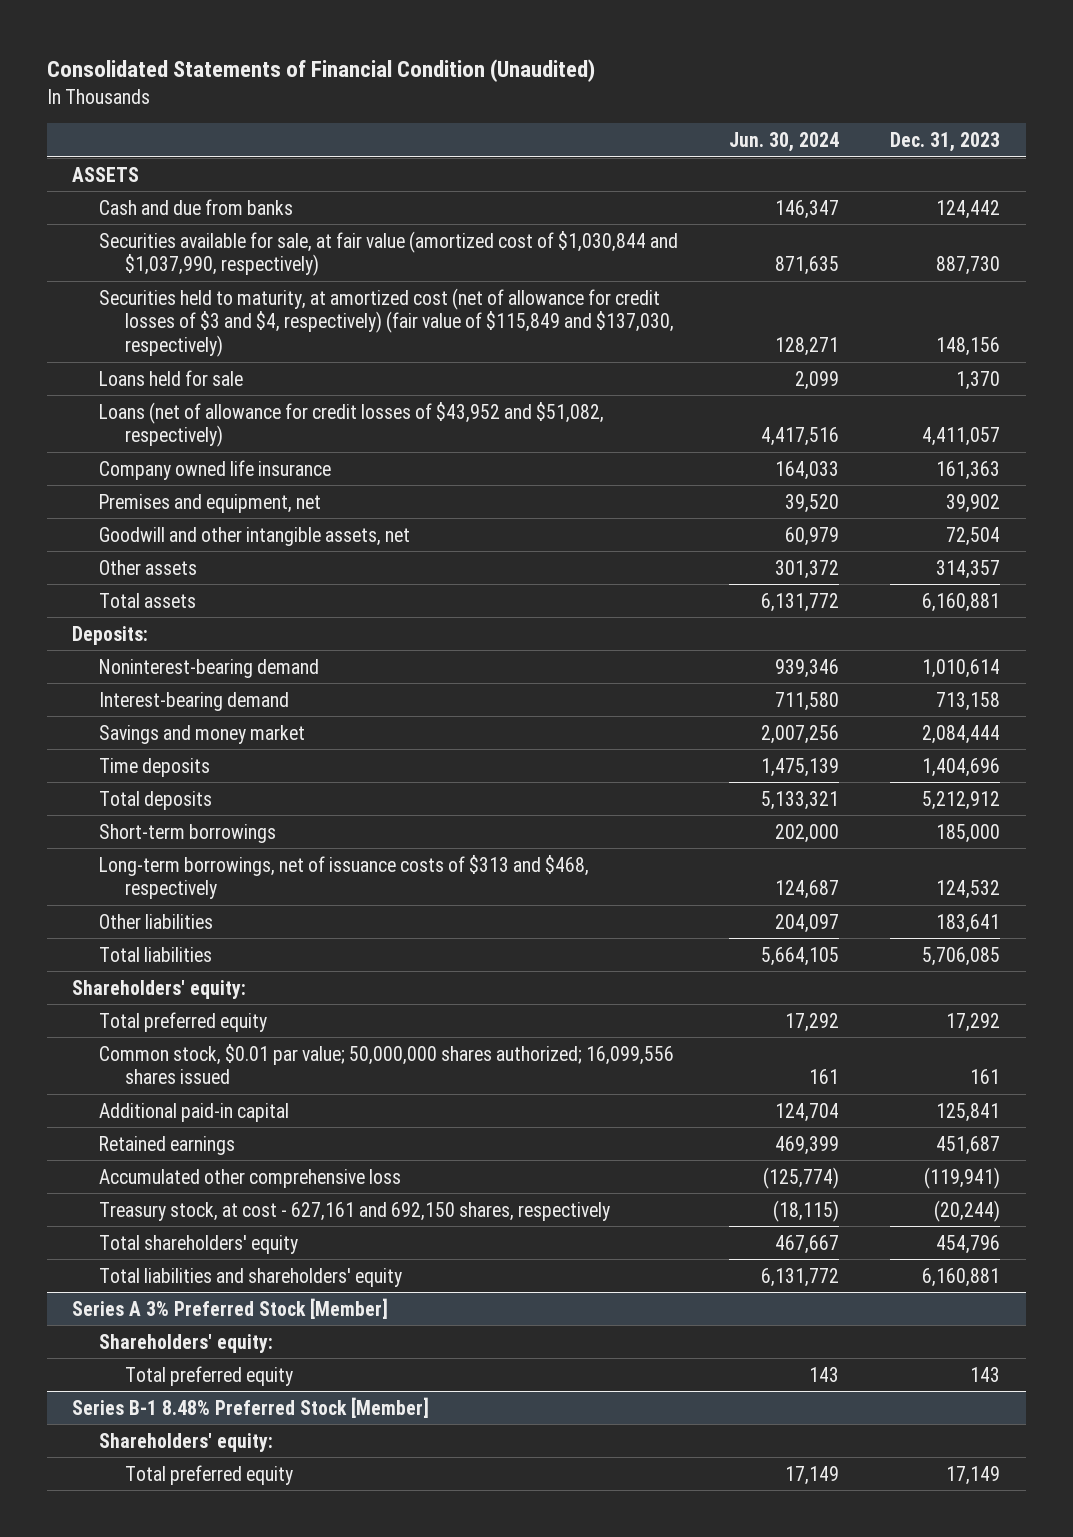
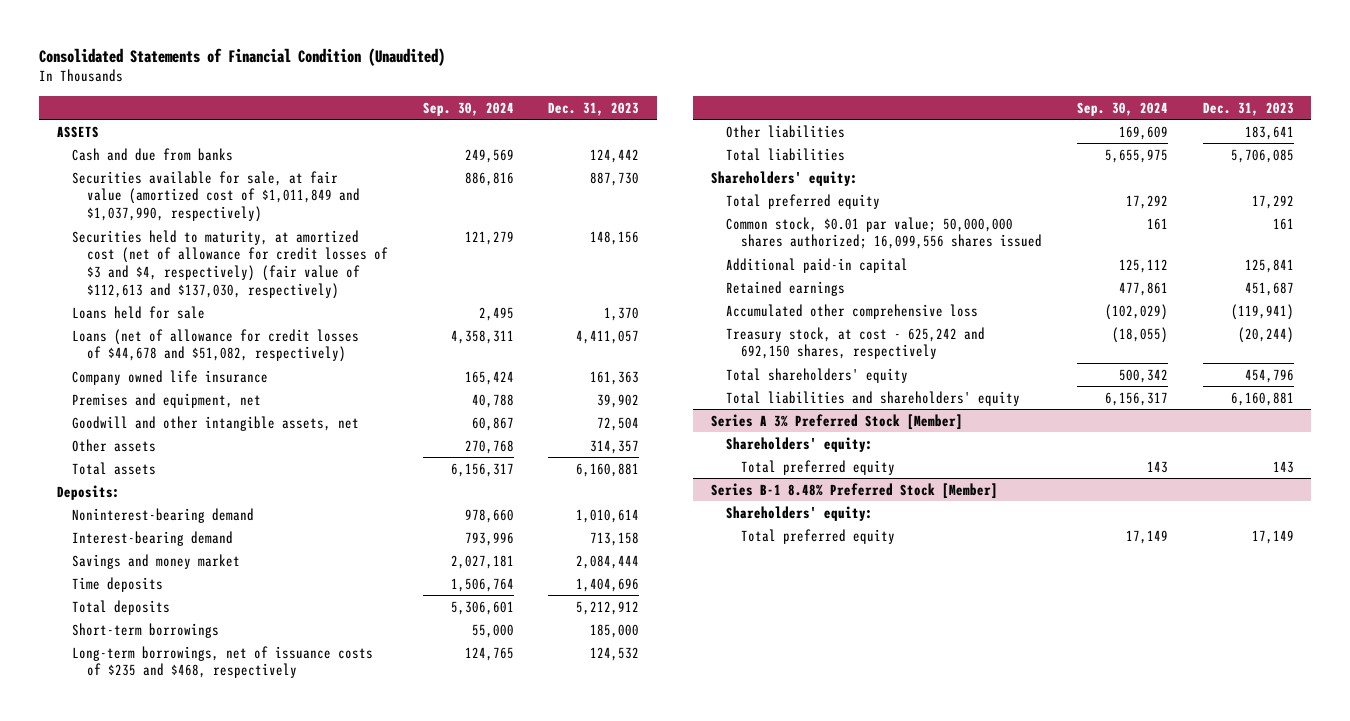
[729,131,840,152] Jun. 30, 2024 -> none
none -> [422,101,514,116] Sep. 30, 2024
[98,230,678,277] Securities available for sale, at fair value (amortized cost of $1,030,844 and $1,037,990, respectively) -> [71,170,360,223] Securities available for sale, at fair value (amortized cost of $1,011,849 and $1,037,990, respectively)
[98,287,675,358] Securities held to maturity, at amortized cost (net of allowance for credit losses of $3 and $4, respectively) (fair value of $115,849 and $137,030, respectively) -> [71,229,388,299] Securities held to maturity, at amortized cost (net of allowance for credit losses of $3 and $4, respectively) (fair value of $112,613 and $137,030, respectively)
[98,401,604,448] Loans (net of allowance for credit losses of $43,952 and $51,082, respectively) -> [71,328,359,363] Loans (net of allowance for credit losses of $44,678 and $51,082, respectively)
[98,854,589,900] Long-term borrowings, net of issuance costs of $313 and $468, respectively -> [71,645,373,679] Long-term borrowings, net of issuance costs of $235 and $468, respectively
[98,1201,610,1221] Treasury stock, at cost - 627,161 and 692,150 shares, respectively -> [725,326,985,360] Treasury stock, at cost - 625,242 and 692,150 shares, respectively

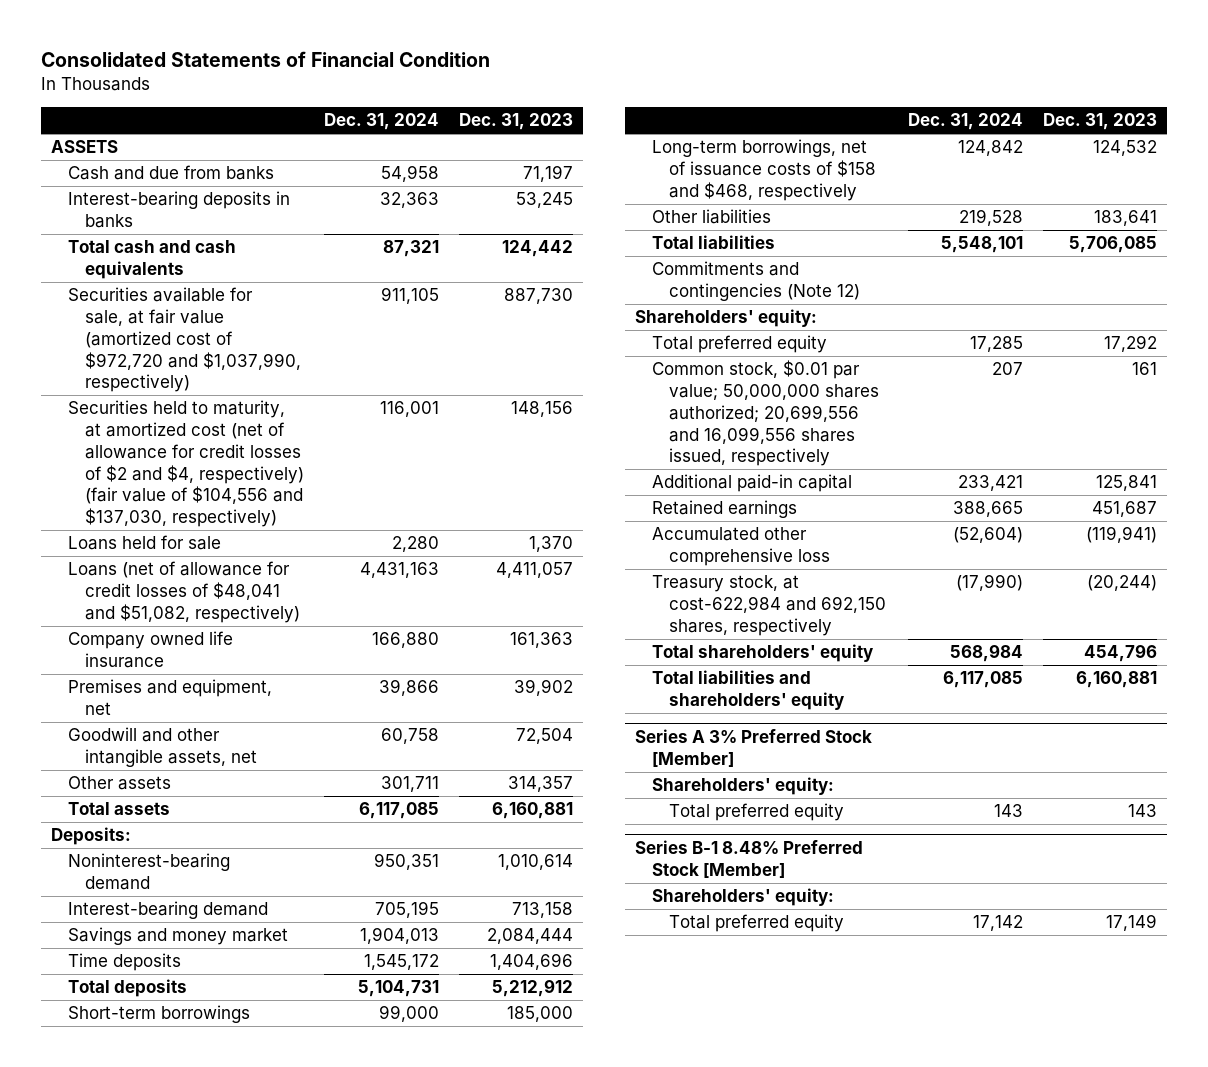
[39,47,446,66] Consolidated Statements of Financial Condition (Unaudited) -> [41,51,491,68] Consolidated Statements of Financial Condition
[422,101,514,116] Sep. 30, 2024 -> none
none -> [323,113,439,131] Dec. 31, 2024
[590,148,640,163] 124,442 -> [522,165,573,183] 71,197
none -> [68,191,291,229] Interest-bearing deposits in banks
none -> [68,240,237,280] Total cash and cash equivalents
[71,170,360,223] Securities available for sale, at fair value (amortized cost of $1,011,849 and $1,037,990, respectively) -> [68,287,302,393] Securities available for sale, at fair value (amortized cost of $972,720 and $1,037,990, respectively)
[71,229,388,299] Securities held to maturity, at amortized cost (net of allowance for credit losses of $3 and $4, respectively) (fair value of $112,613 and $137,030, respectively) -> [68,400,305,528] Securities held to maturity, at amortized cost (net of allowance for credit losses of $2 and $4, respectively) (fair value of $104,556 and $137,030, respectively)
[71,328,359,363] Loans (net of allowance for credit losses of $44,678 and $51,082, respectively) -> [68,561,301,623] Loans (net of allowance for credit losses of $48,041 and $51,082, respectively)
[71,645,373,679] Long-term borrowings, net of issuance costs of $235 and $468, respectively -> [651,139,876,201] Long-term borrowings, net of issuance costs of $158 and $468, respectively
none -> [651,261,860,302] Commitments and contingencies (Note 12)
[725,216,1042,250] Common stock, $0.01 par value; 50,000,000 shares authorized; 16,099,556 shares issued -> [651,360,879,467] Common stock, $0.01 par value; 50,000,000 shares authorized; 20,699,556 and 16,099,556 shares issued, respectively
[725,326,985,360] Treasury stock, at cost - 625,242 and 692,150 shares, respectively -> [651,575,886,636] Treasury stock, at cost-622,984 and 692,150 shares, respectively

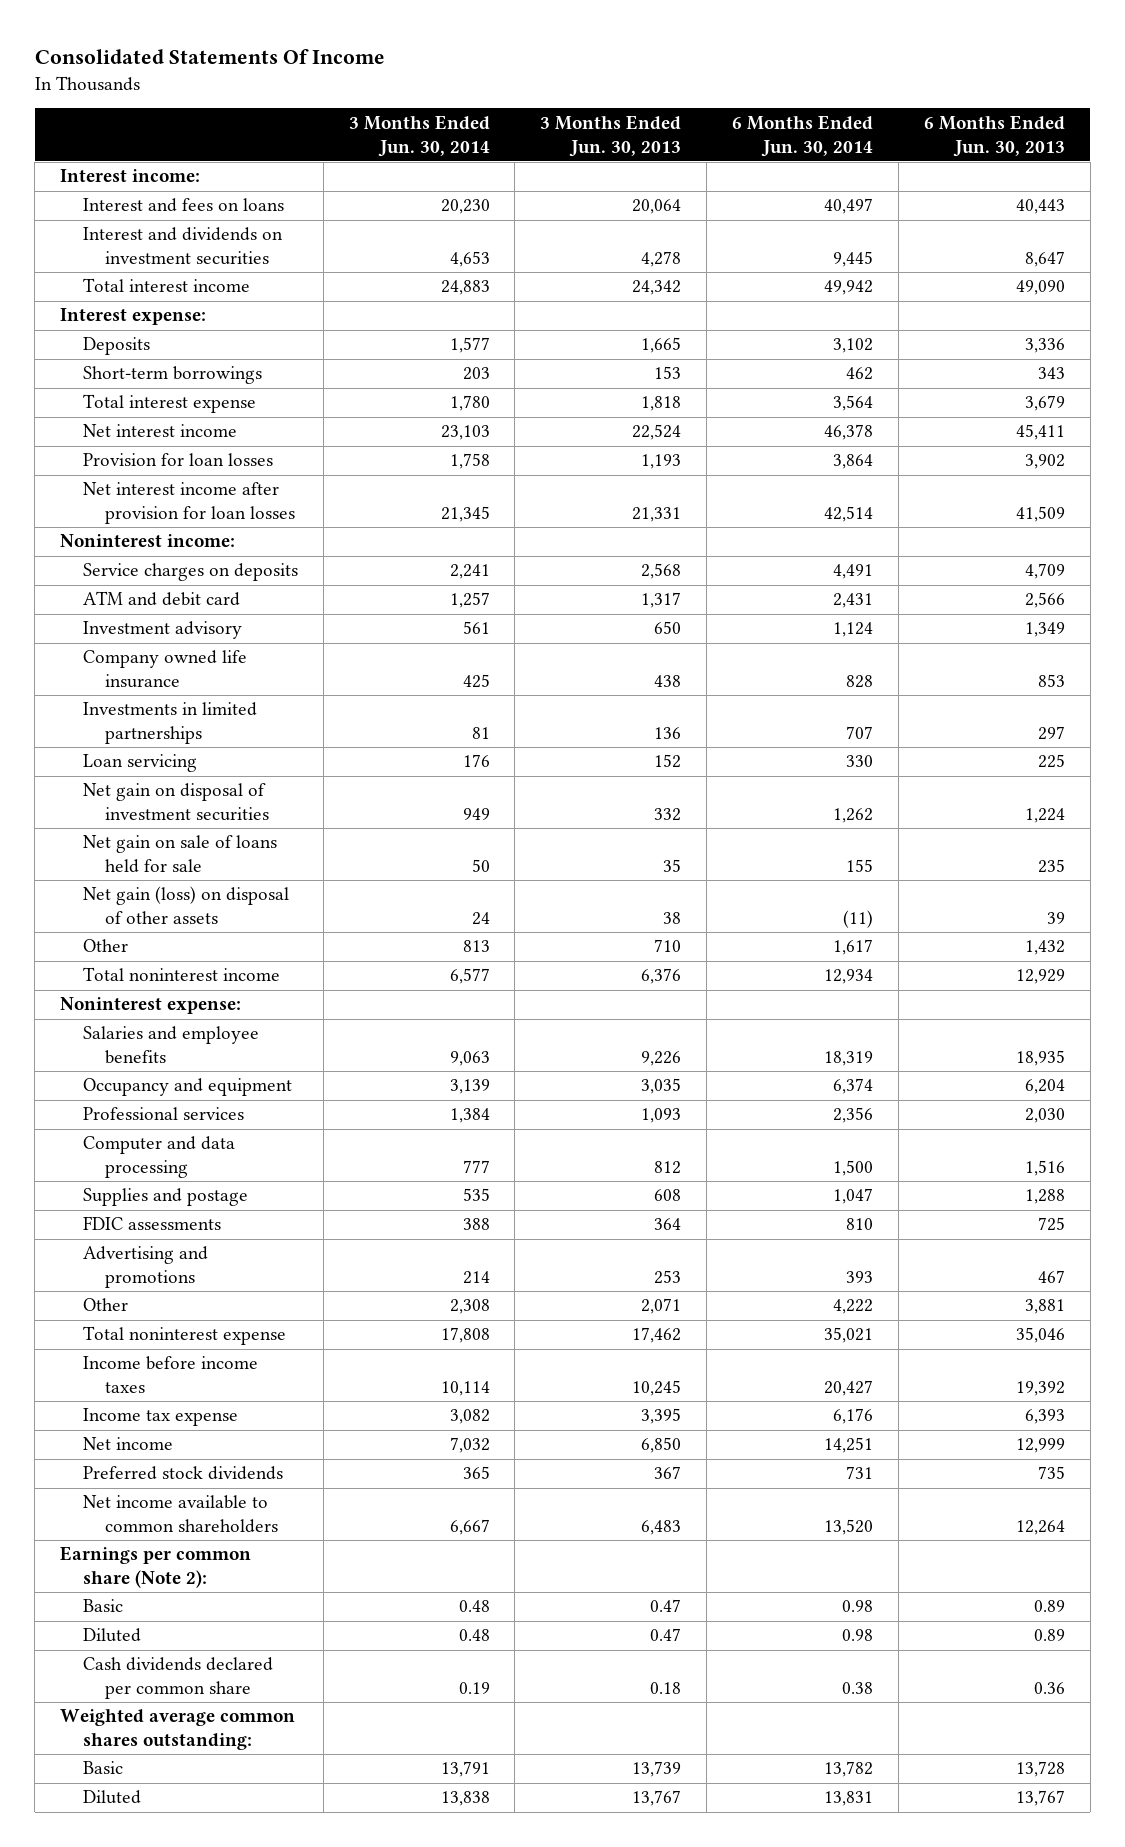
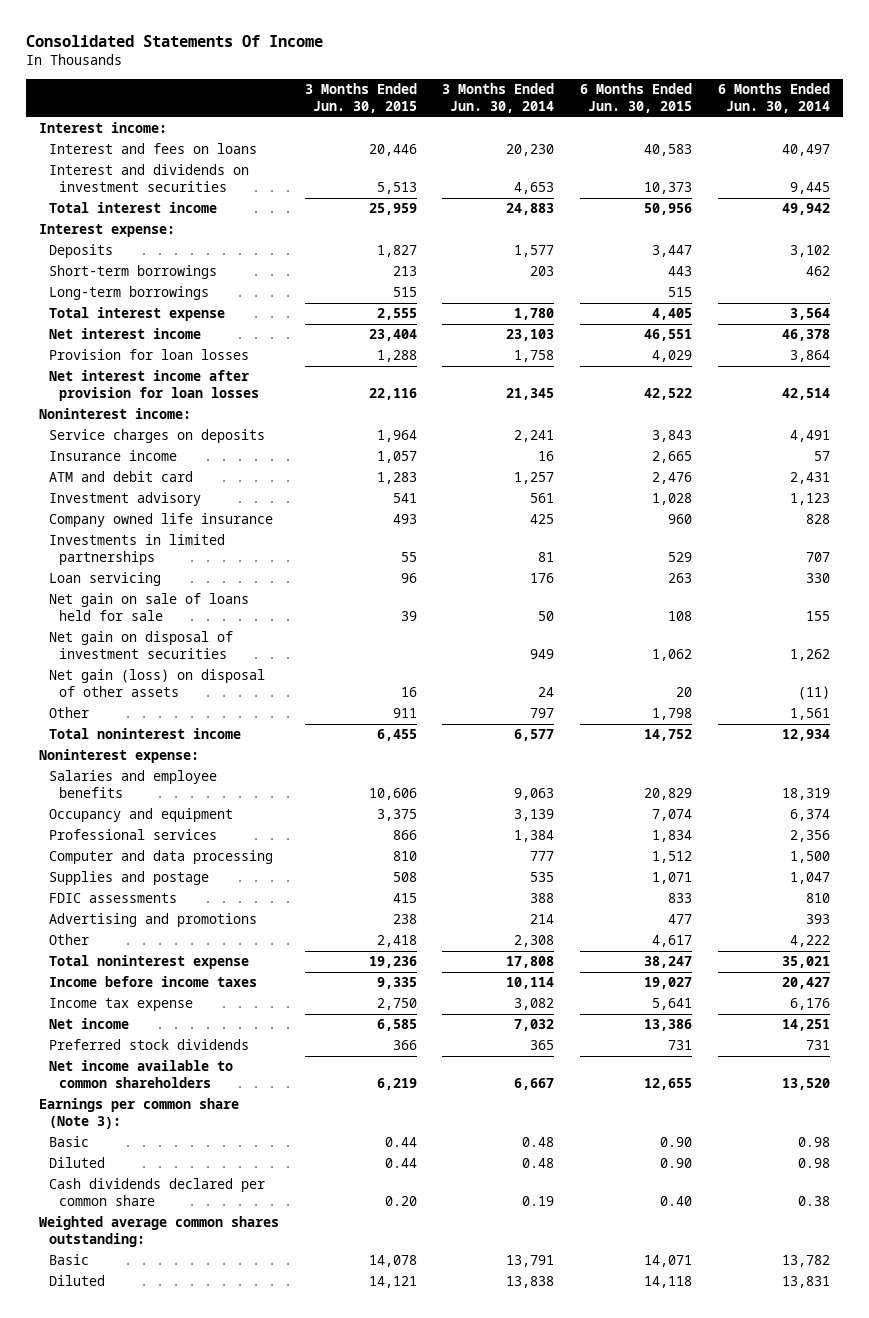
[540,114,682,157] 3 Months Ended Jun. 30, 2013 -> none
[923,114,1065,157] 6 Months Ended Jun. 30, 2013 -> none
none -> [304,83,417,114] 3 Months Ended Jun. 30, 2015
none -> [580,83,693,114] 6 Months Ended Jun. 30, 2015
none -> [49,286,210,301] Long-term borrowings
none -> [49,450,178,462] Insurance income
[833,622,874,638] 1,124 -> [789,493,830,506] 1,123
[82,783,270,822] Net gain on disposal of investment securities -> [49,631,234,660] Net gain on disposal of investment securities
[462,940,490,953] 813 -> [530,708,555,719] 797
[833,939,874,956] 1,617 -> [789,708,830,721] 1,561
[60,1546,252,1589] Earnings per common share (Note 2): -> [39,1098,240,1130] Earnings per common share (Note 3):

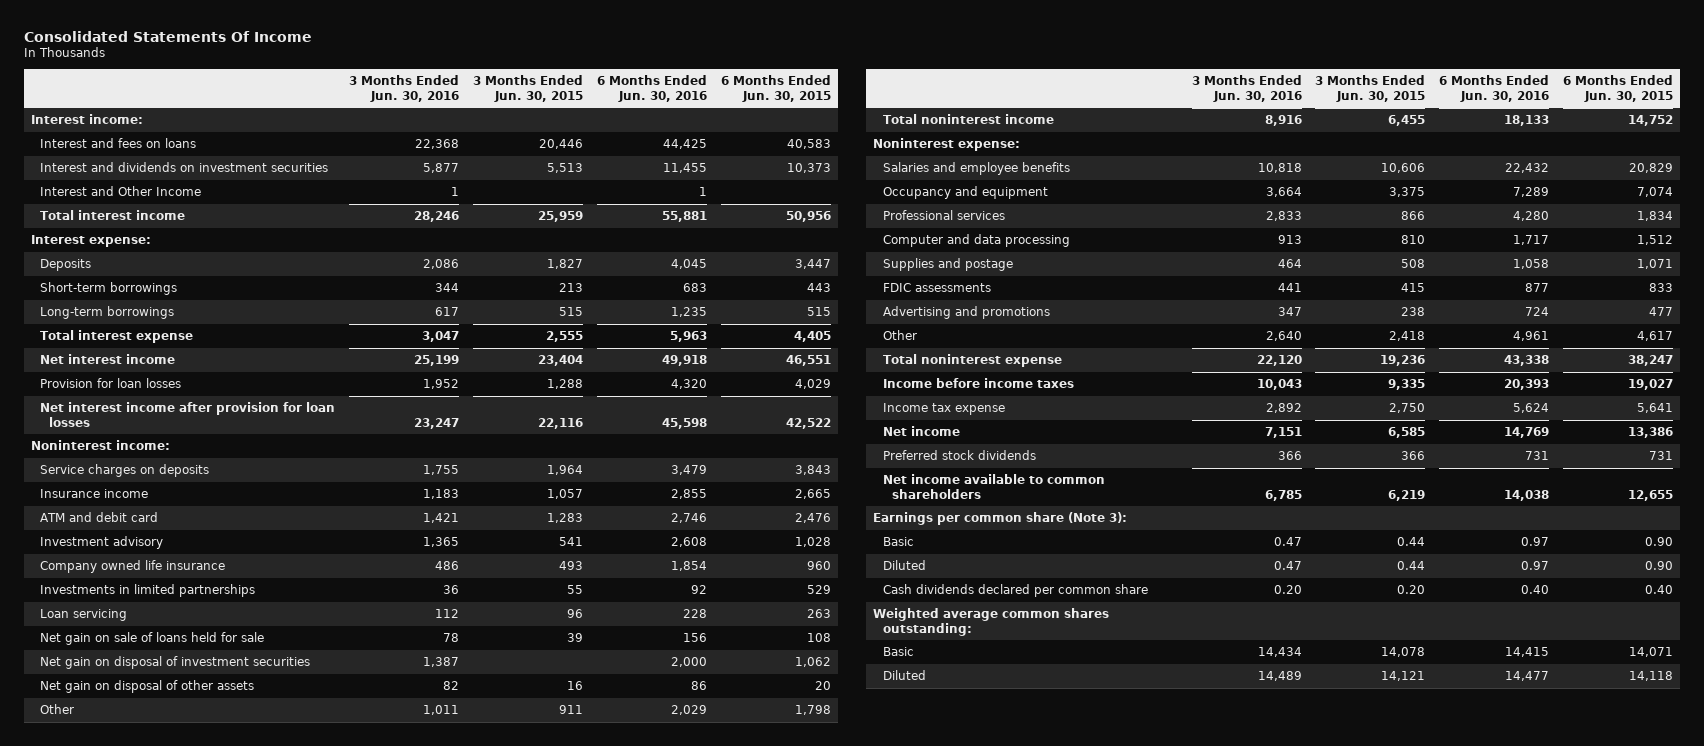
[442,83,555,114] 3 Months Ended Jun. 30, 2014 -> none
[717,83,830,114] 6 Months Ended Jun. 30, 2014 -> none
none -> [348,75,459,102] 3 Months Ended Jun. 30, 2016
none -> [596,75,707,102] 6 Months Ended Jun. 30, 2016
none -> [40,186,202,197] Interest and Other Income
[49,669,266,698] Net gain (loss) on disposal of other assets -> [40,680,255,694] Net gain on disposal of other assets

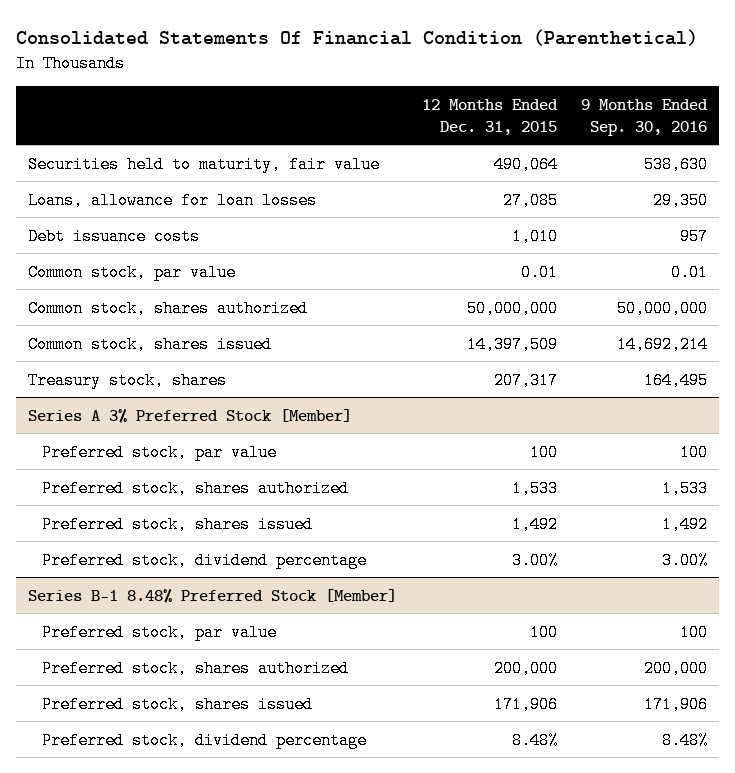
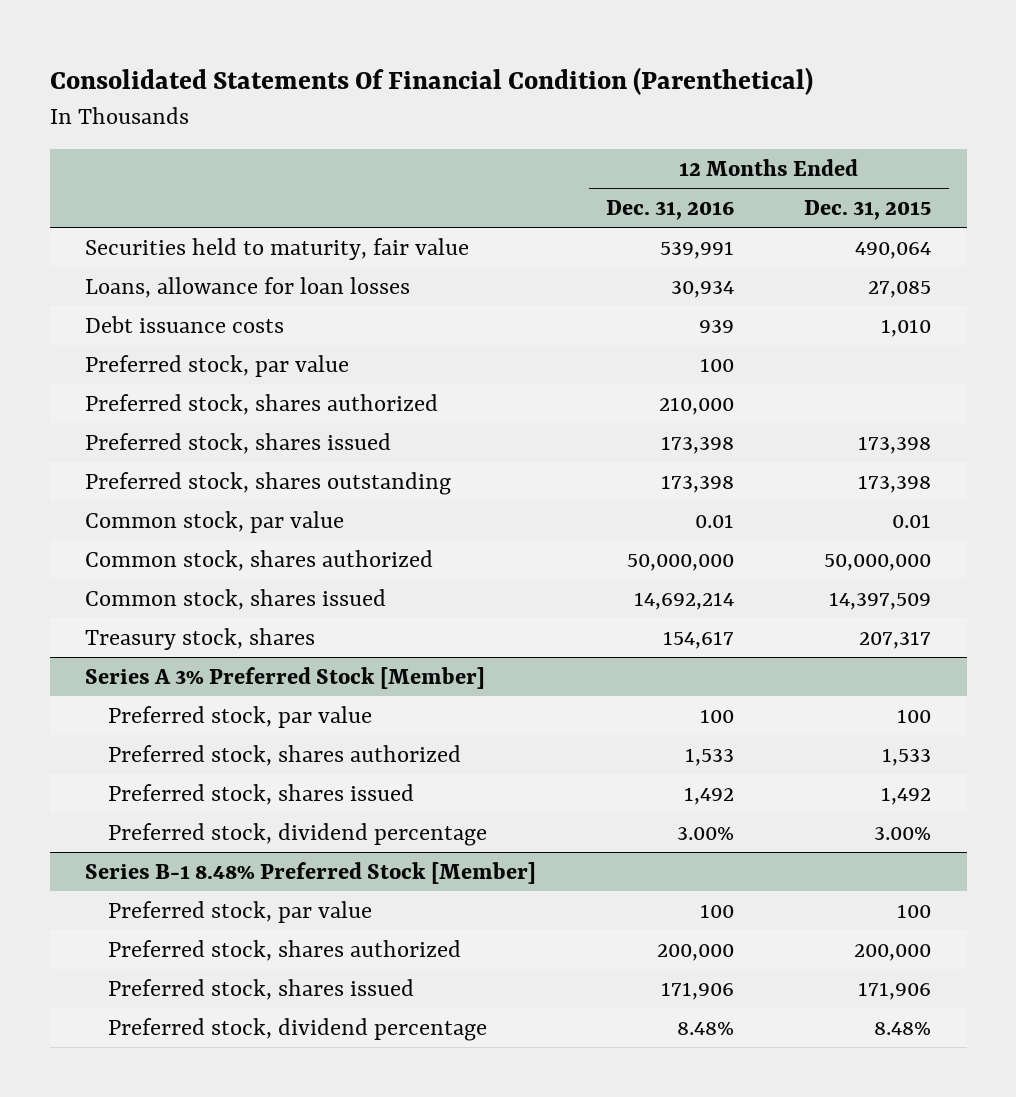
[581,98,709,136] 9 Months Ended Sep. 30, 2016 -> none
none -> [606,200,735,221] Dec. 31, 2016
none -> [84,354,349,377] Preferred stock, par value
none -> [84,393,438,415] Preferred stock, shares authorized
none -> [84,432,391,454] Preferred stock, shares issued
none -> [84,471,451,495] Preferred stock, shares outstanding

